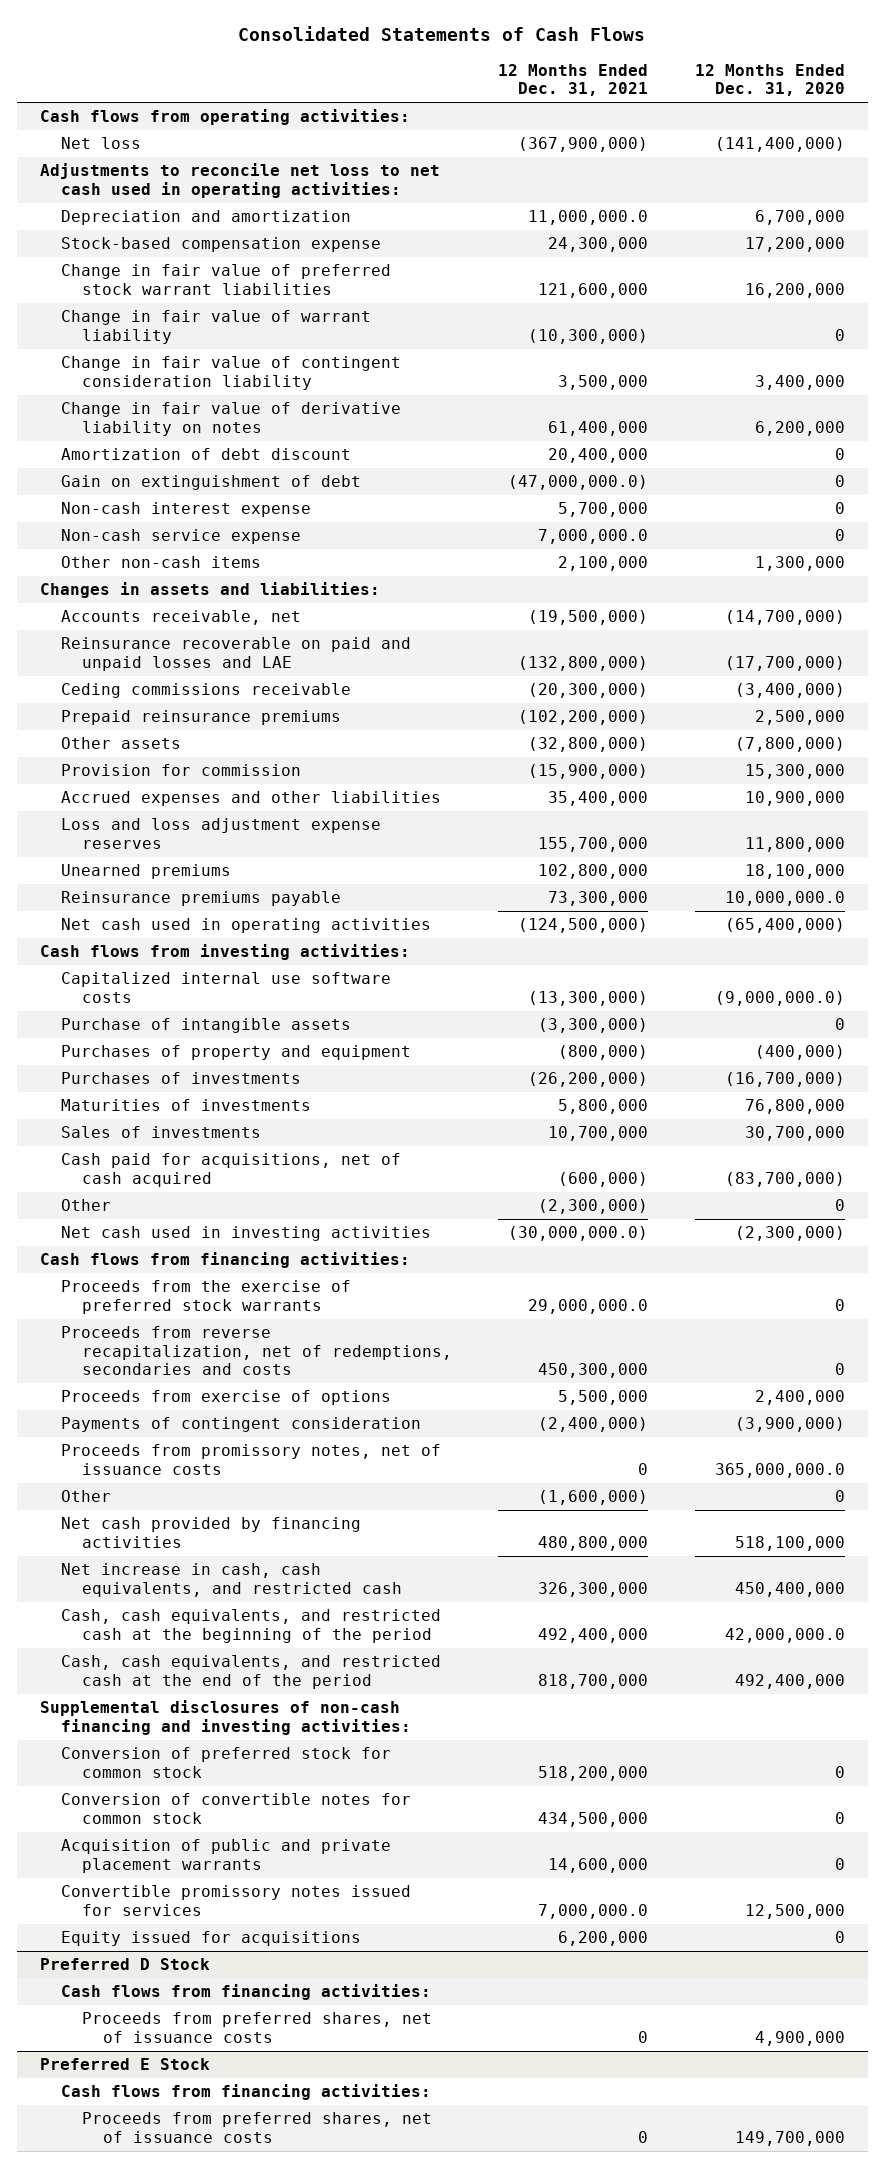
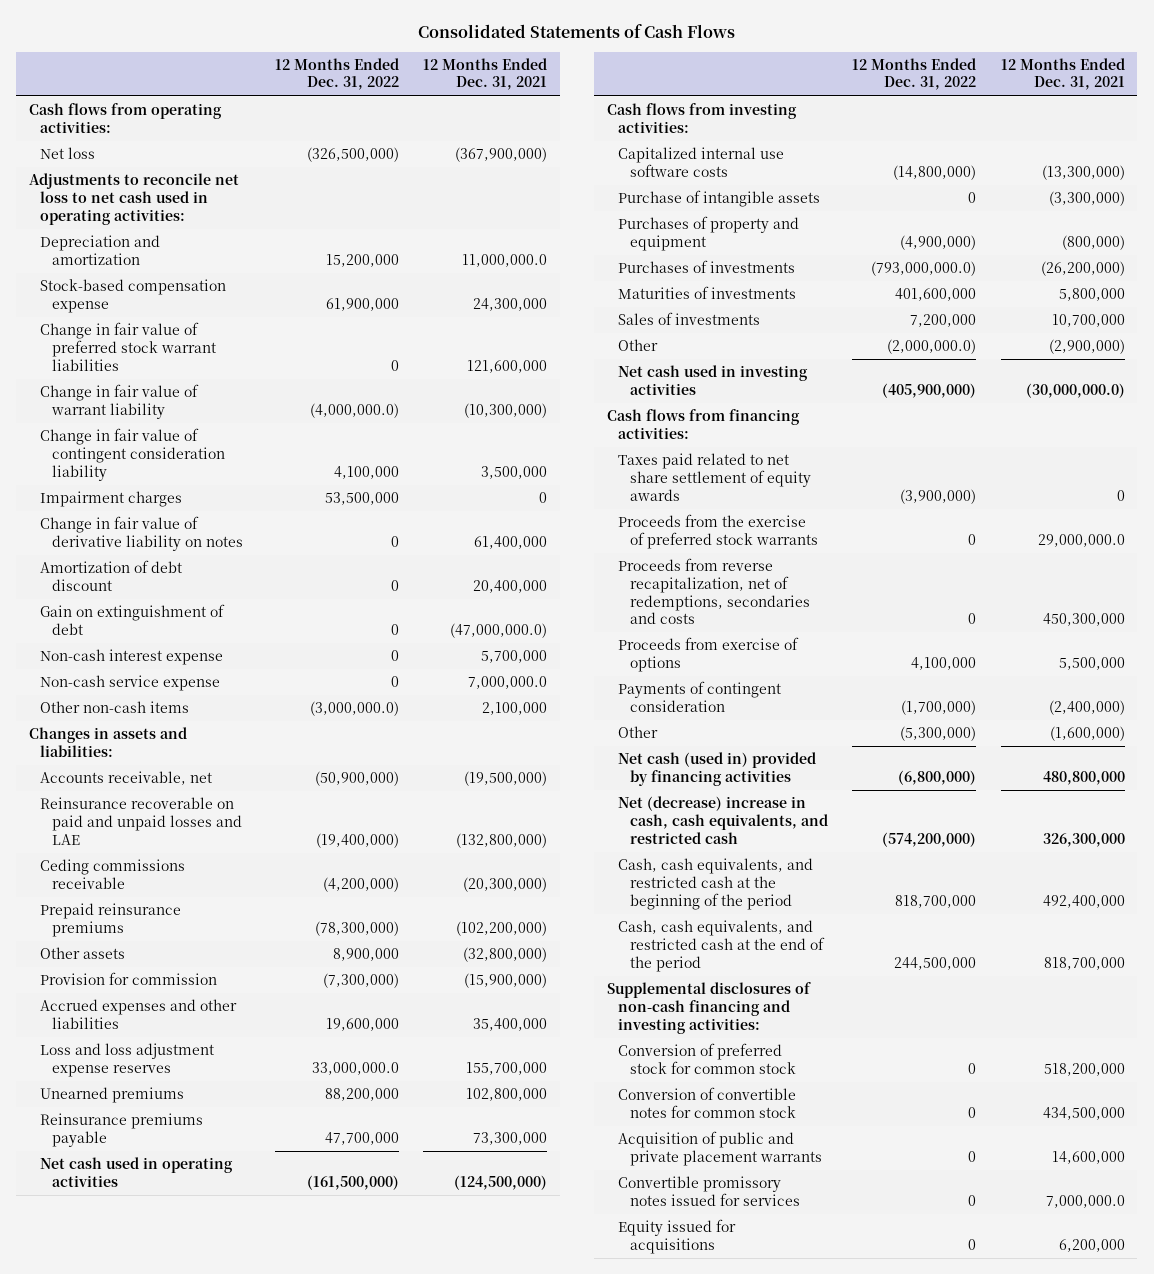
[695,63,846,97] 12 Months Ended Dec. 31, 2020 -> none
none -> [274,57,399,91] 12 Months Ended Dec. 31, 2022
none -> [40,491,183,508] Impairment charges
[60,1153,401,1187] Cash paid for acquisitions, net of cash acquired -> none
[538,1199,649,1215] (2,300,000) -> [1049,339,1126,355] (2,900,000)
none -> [618,453,811,501] Taxes paid related to net share settlement of equity awards
[60,1444,441,1475] Proceeds from promissory notes, net of issuance costs -> none
[60,1517,361,1548] Net cash provided by financing activities -> [618,752,817,786] Net cash (used in) provided by financing activities
[60,1563,402,1597] Net increase in cash, cash equivalents, and restricted cash -> [618,796,828,844] Net (decrease) increase in cash, cash equivalents, and restricted cash
[39,1958,210,1971] Preferred D Stock -> none
[60,1984,431,2001] Cash flows from financing activities: -> none
[81,2012,432,2043] Proceeds from preferred shares, net of issuance costs -> none
[39,2058,210,2071] Preferred E Stock -> none
[60,2084,431,2101] Cash flows from financing activities: -> none
[81,2112,432,2143] Proceeds from preferred shares, net of issuance costs -> none

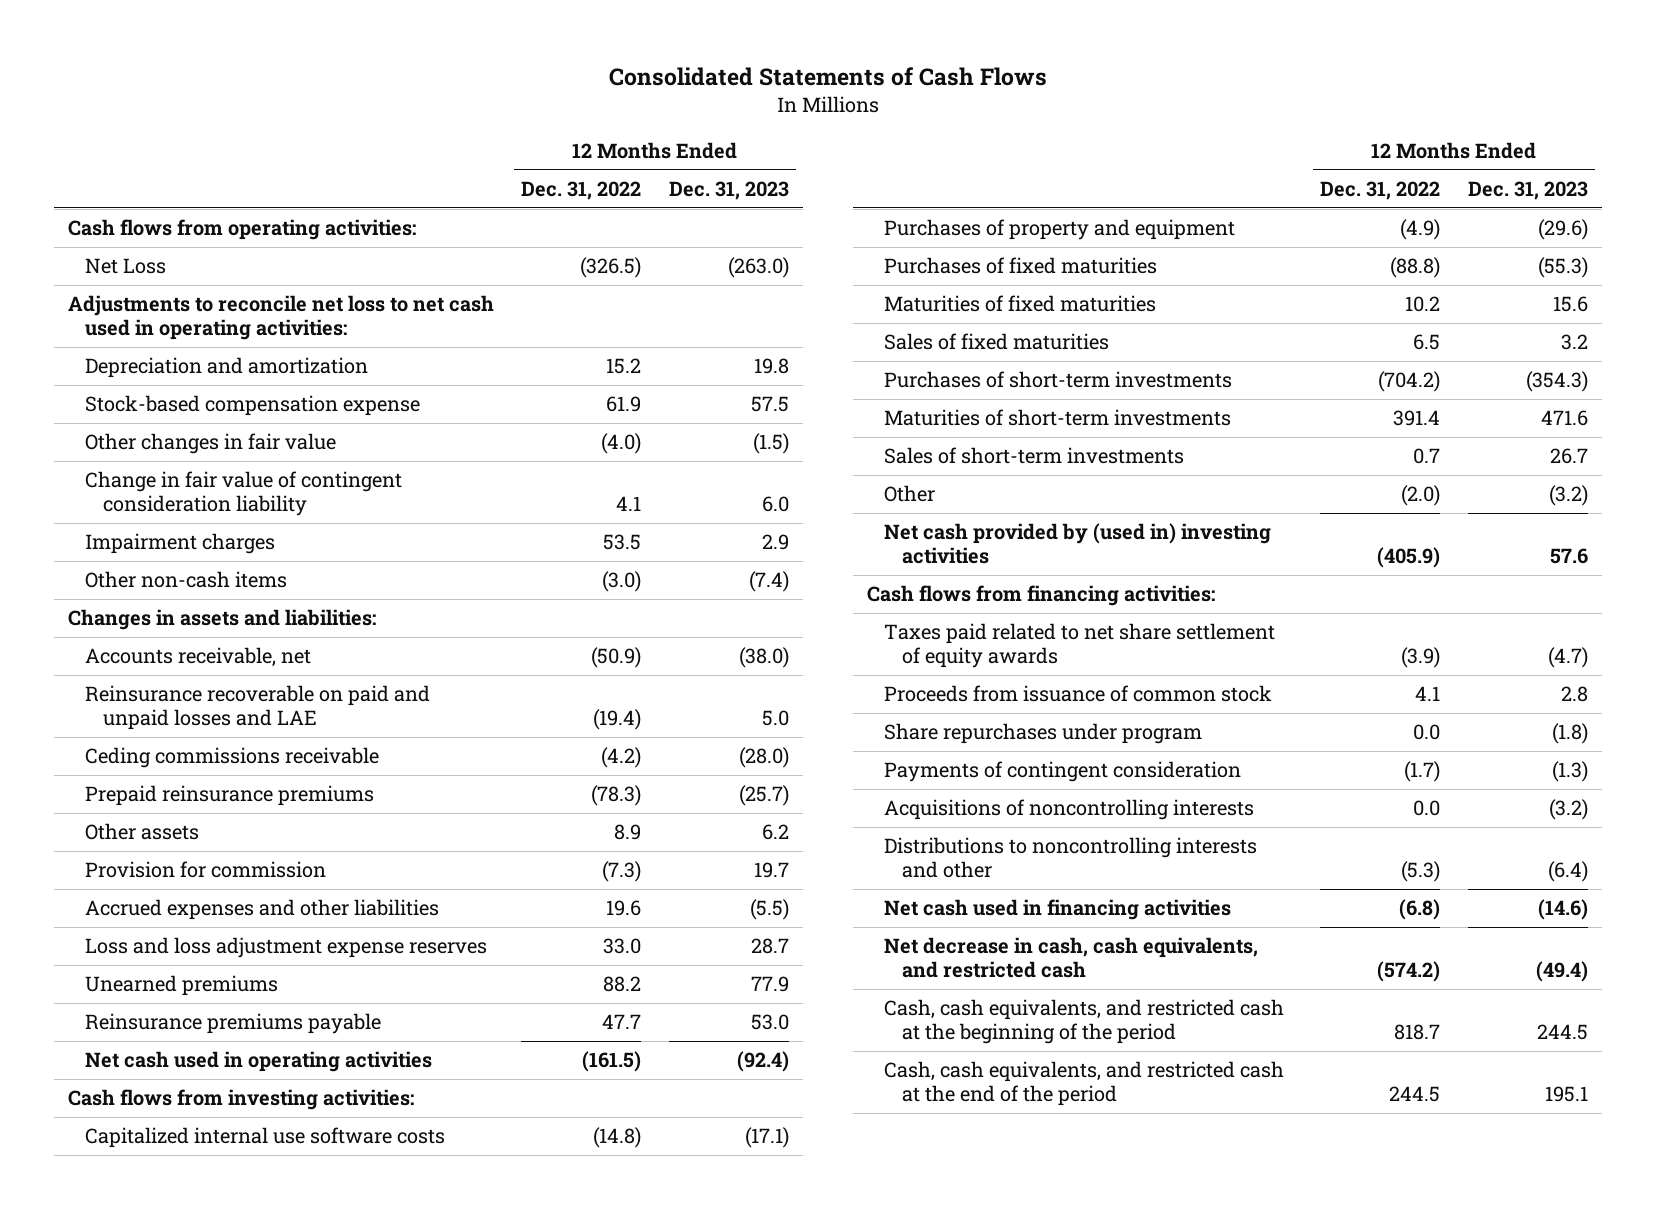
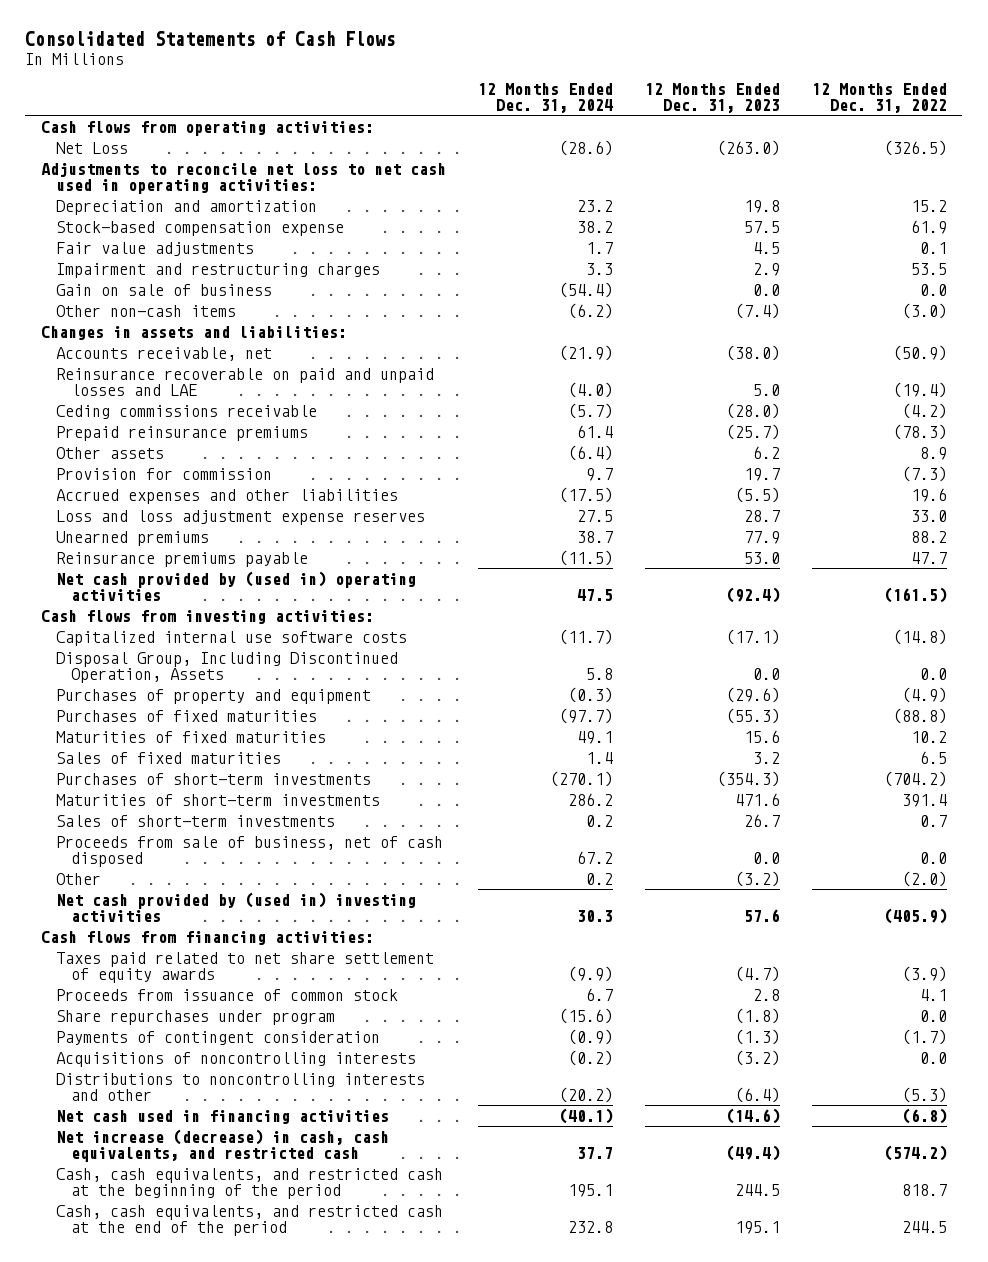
none -> [478,82,614,113] 12 Months Ended Dec. 31, 2024
[85,433,337,455] Other changes in fair value -> none
[85,471,403,516] Change in fair value of contingent consideration liability -> none
none -> [56,241,255,256] Fair value adjustments
[85,533,276,555] Impairment charges -> [56,262,381,278] Impairment and restructuring charges
none -> [56,283,273,296] Gain on sale of business
[85,1051,433,1073] Net cash used in operating activities -> [56,570,417,601] Net cash provided by (used in) operating activities
none -> [56,651,399,683] Disposal Group, Including Discontinued Operation, Assets
none -> [56,835,444,867] Proceeds from sale of business, net of cash disposed
[884,937,1259,978] Net decrease in cash, cash equivalents, and restricted cash -> [56,1128,390,1162] Net increase (decrease) in cash, cash equivalents, and restricted cash

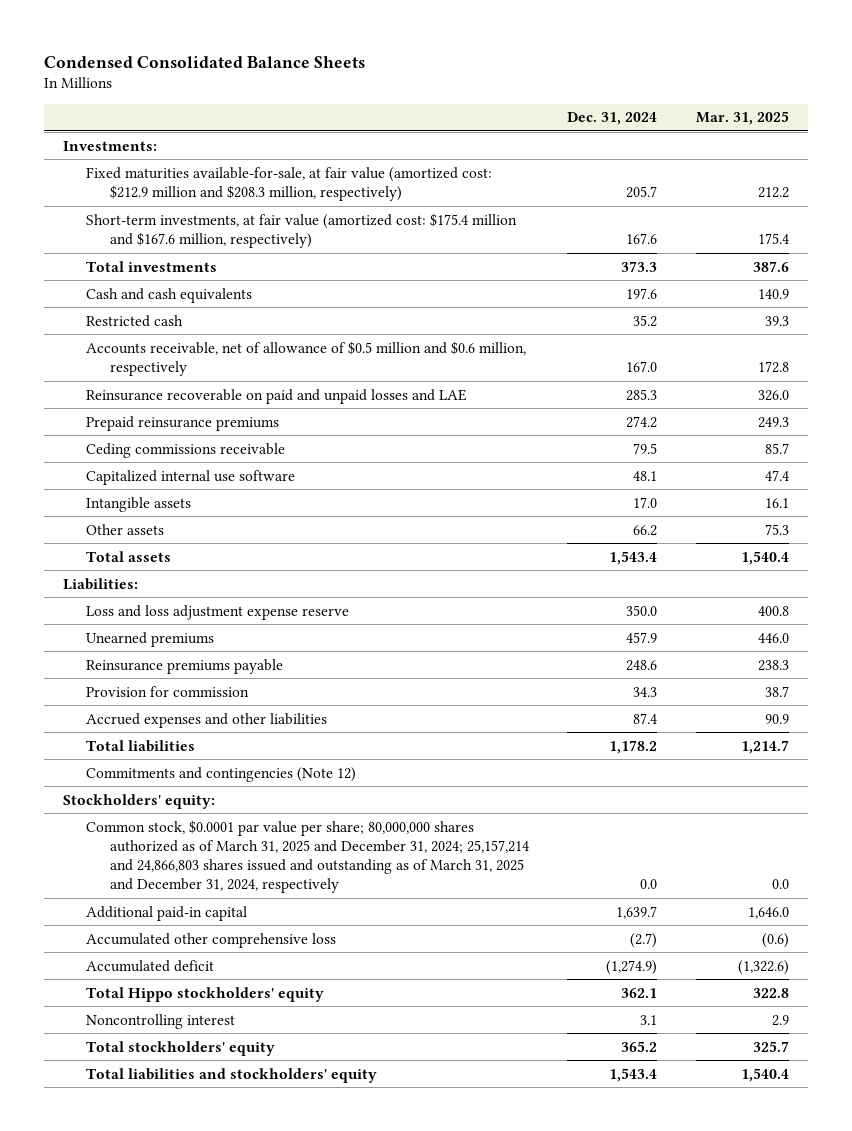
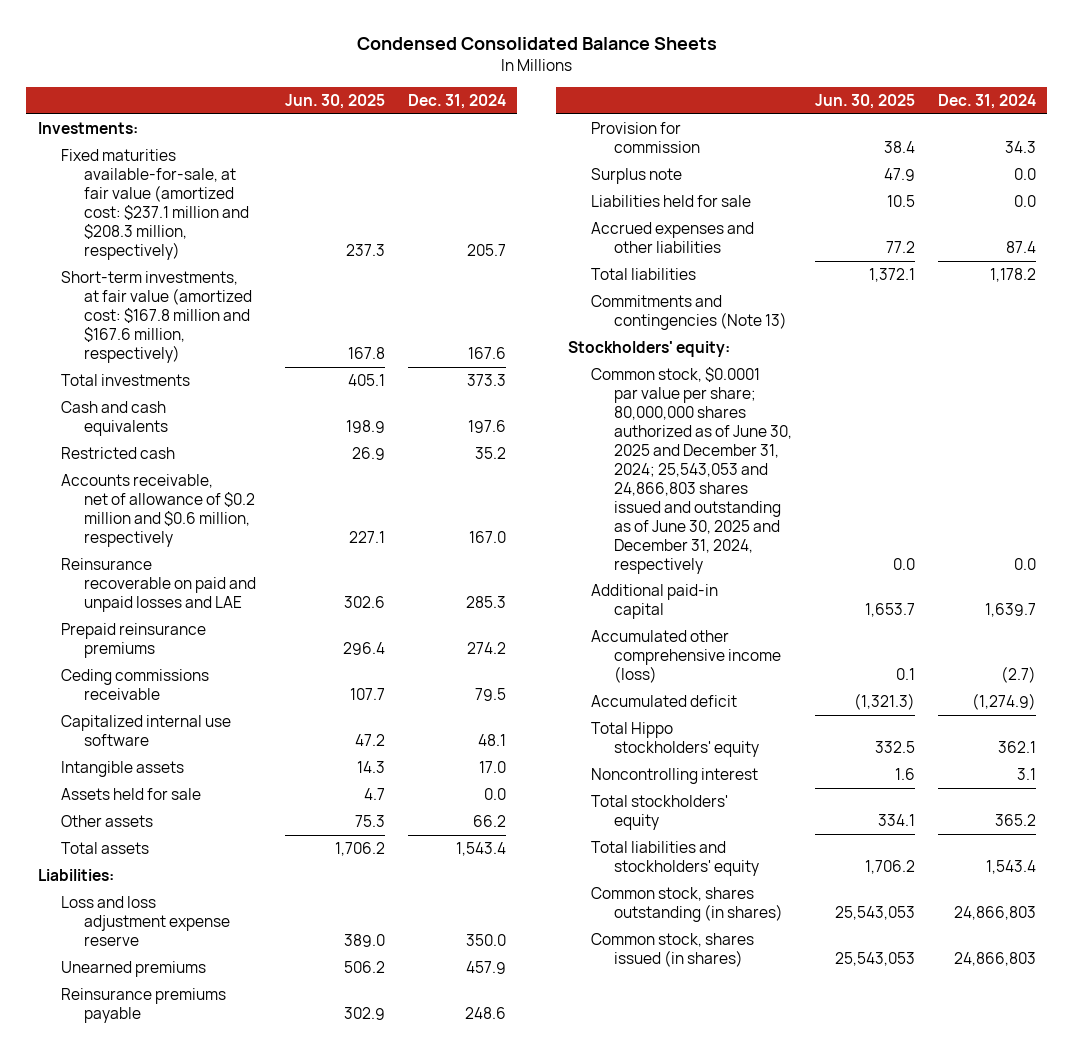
[695,111,789,126] Mar. 31, 2025 -> none
none -> [284,93,385,109] Jun. 30, 2025
[86,166,493,201] Fixed maturities available-for-sale, at fair value (amortized cost: $212.9 million and $208.3 million, respectively) -> [60,148,249,260] Fixed maturities available-for-sale, at fair value (amortized cost: $237.1 million and $208.3 million, respectively)
[86,212,518,248] Short-term investments, at fair value (amortized cost: $175.4 million and $167.6 million, respectively) -> [60,270,252,363] Short-term investments, at fair value (amortized cost: $167.8 million and $167.6 million, respectively)
[86,340,527,376] Accounts receivable, net of allowance of $0.5 million and $0.6 million, respectively -> [60,473,255,547] Accounts receivable, net of allowance of $0.2 million and $0.6 million, respectively
none -> [60,787,201,800] Assets held for sale
none -> [590,167,682,184] Surplus note
none -> [590,194,751,207] Liabilities held for sale
[86,766,357,782] Commitments and contingencies (Note 12) -> [590,294,787,330] Commitments and contingencies (Note 13)
[86,819,529,894] Common stock, $0.0001 par value per share; 80,000,000 shares authorized as of March 31, 2025 and December 31, 2024; 25,157,214 and 24,866,803 shares issued and outstanding as of March 31, 2025 and December 31, 2024, respectively -> [590,366,792,574] Common stock, $0.0001 par value per share; 80,000,000 shares authorized as of June 30, 2025 and December 31, 2024; 25,543,053 and 24,866,803 shares issued and outstanding as of June 30, 2025 and December 31, 2024, respectively
[86,932,337,948] Accumulated other comprehensive loss -> [590,629,781,683] Accumulated other comprehensive income (loss)
none -> [590,886,783,922] Common stock, shares outstanding (in shares)
none -> [590,932,754,967] Common stock, shares issued (in shares)

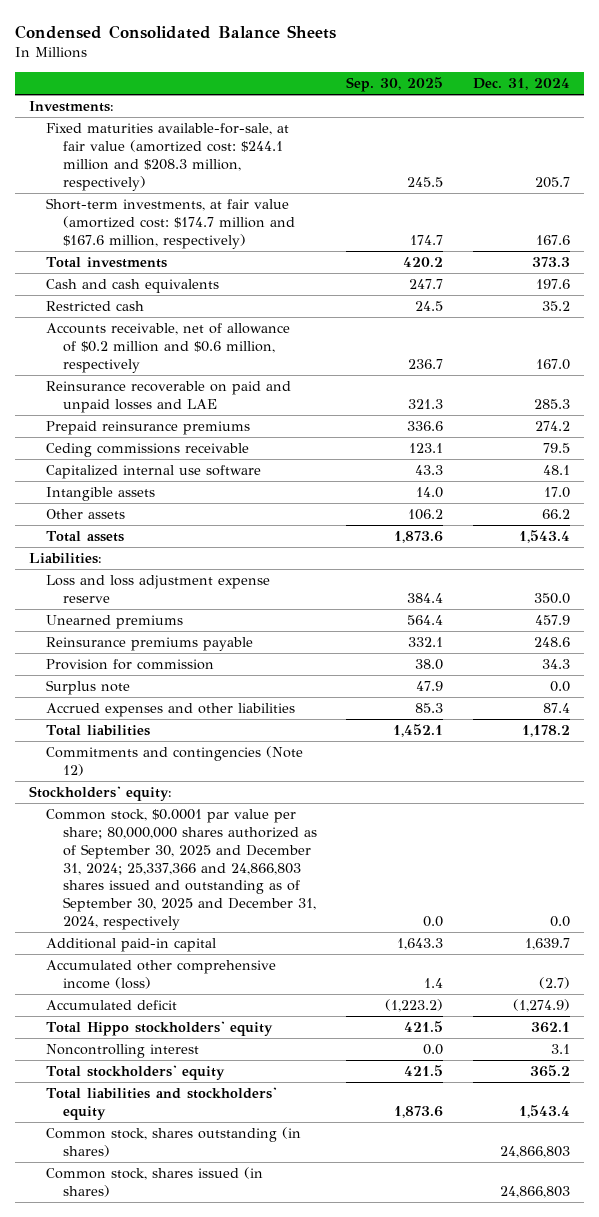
[284,93,385,109] Jun. 30, 2025 -> none
none -> [346,77,444,93] Sep. 30, 2025
[60,148,249,260] Fixed maturities available-for-sale, at fair value (amortized cost: $237.1 million and $208.3 million, respectively) -> [46,123,290,191] Fixed maturities available-for-sale, at fair value (amortized cost: $244.1 million and $208.3 million, respectively)
[60,270,252,363] Short-term investments, at fair value (amortized cost: $167.8 million and $167.6 million, respectively) -> [46,198,295,249] Short-term investments, at fair value (amortized cost: $174.7 million and $167.6 million, respectively)
[60,787,201,800] Assets held for sale -> none
[590,194,751,207] Liabilities held for sale -> none
[590,294,787,330] Commitments and contingencies (Note 13) -> [46,746,304,776] Commitments and contingencies (Note 12)
[590,366,792,574] Common stock, $0.0001 par value per share; 80,000,000 shares authorized as of June 30, 2025 and December 31, 2024; 25,543,053 and 24,866,803 shares issued and outstanding as of June 30, 2025 and December 31, 2024, respectively -> [46,809,317,930] Common stock, $0.0001 par value per share; 80,000,000 shares authorized as of September 30, 2025 and December 31, 2024; 25,337,366 and 24,866,803 shares issued and outstanding as of September 30, 2025 and December 31, 2024, respectively

